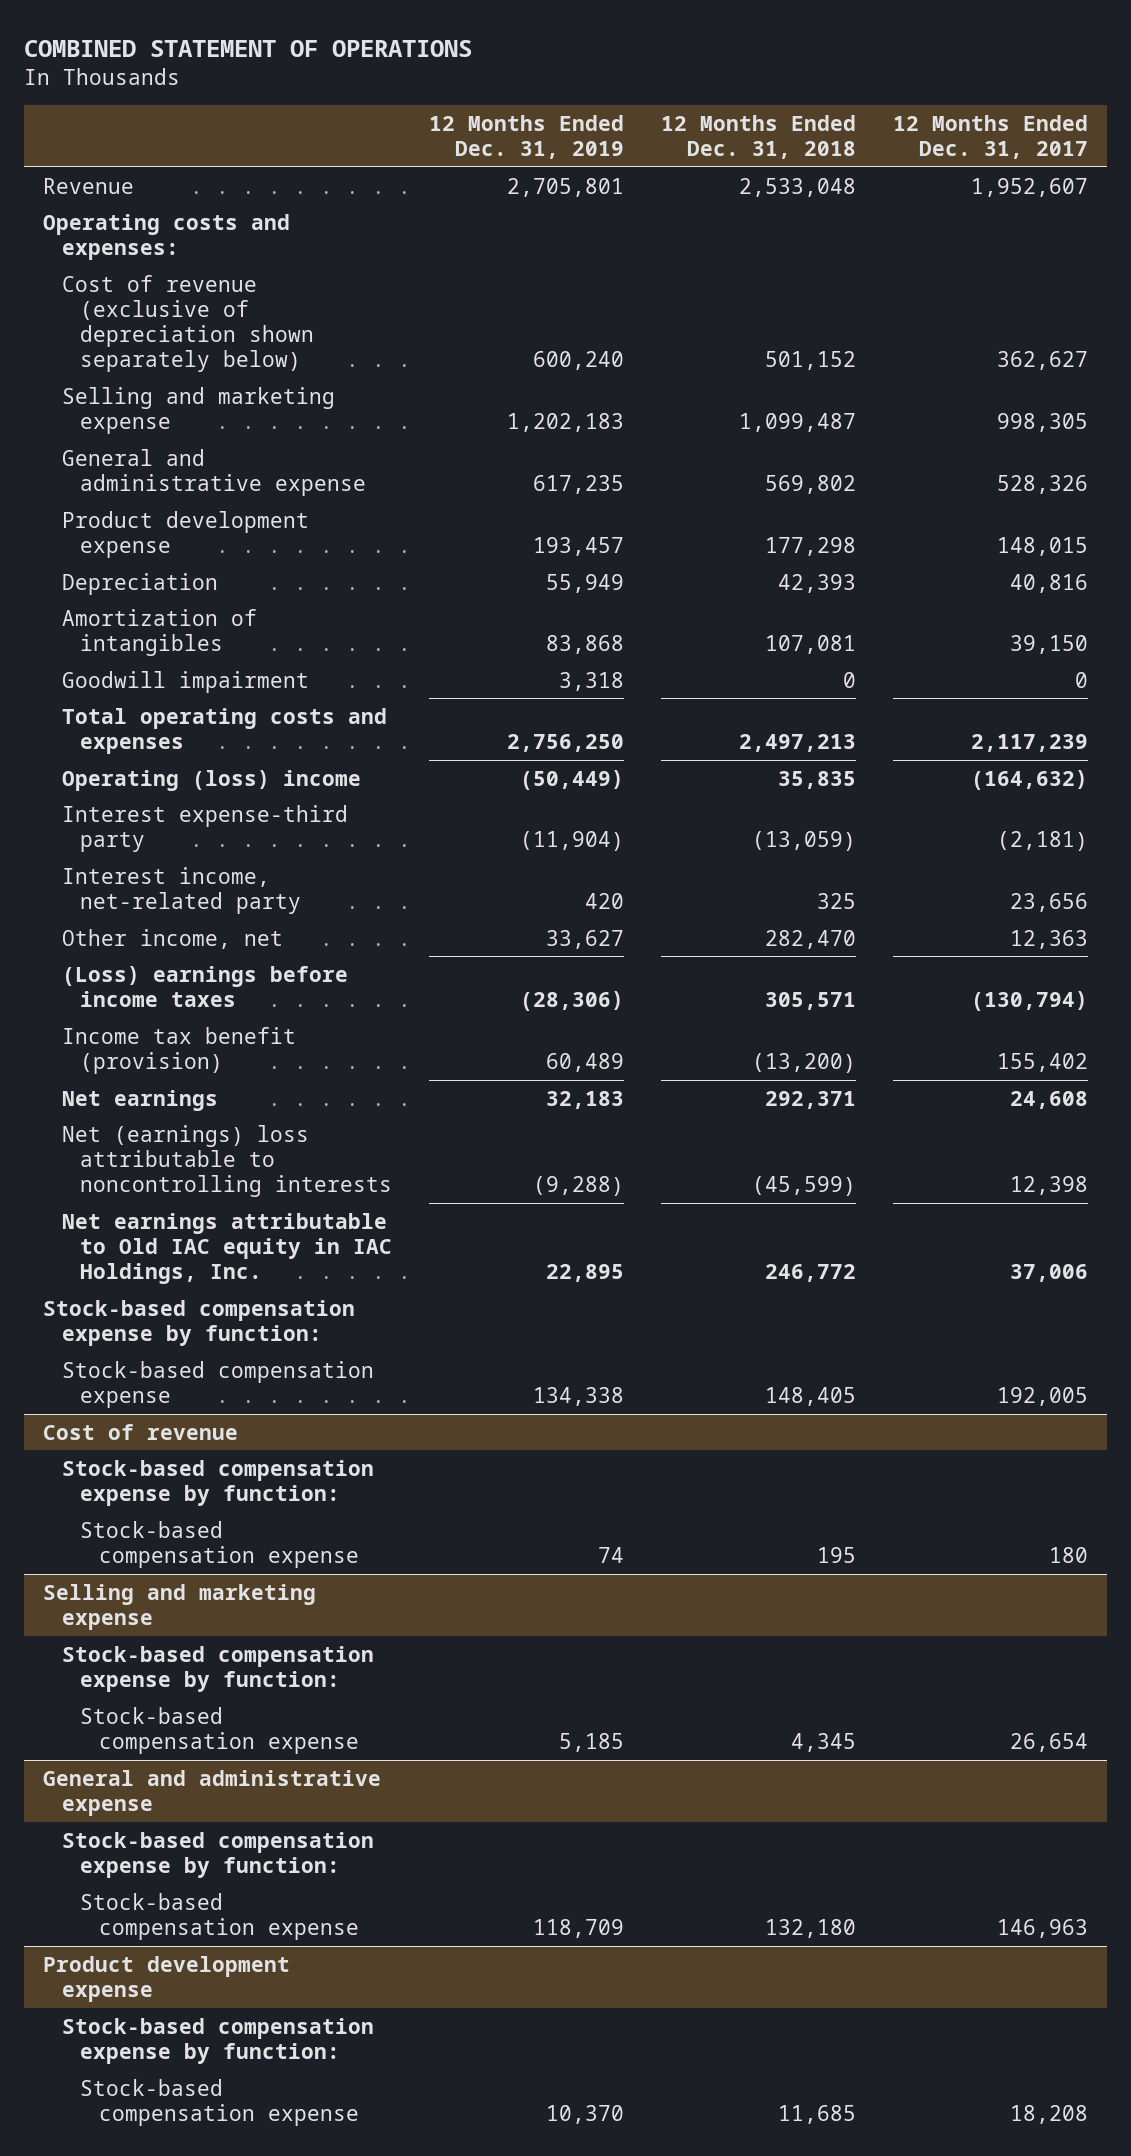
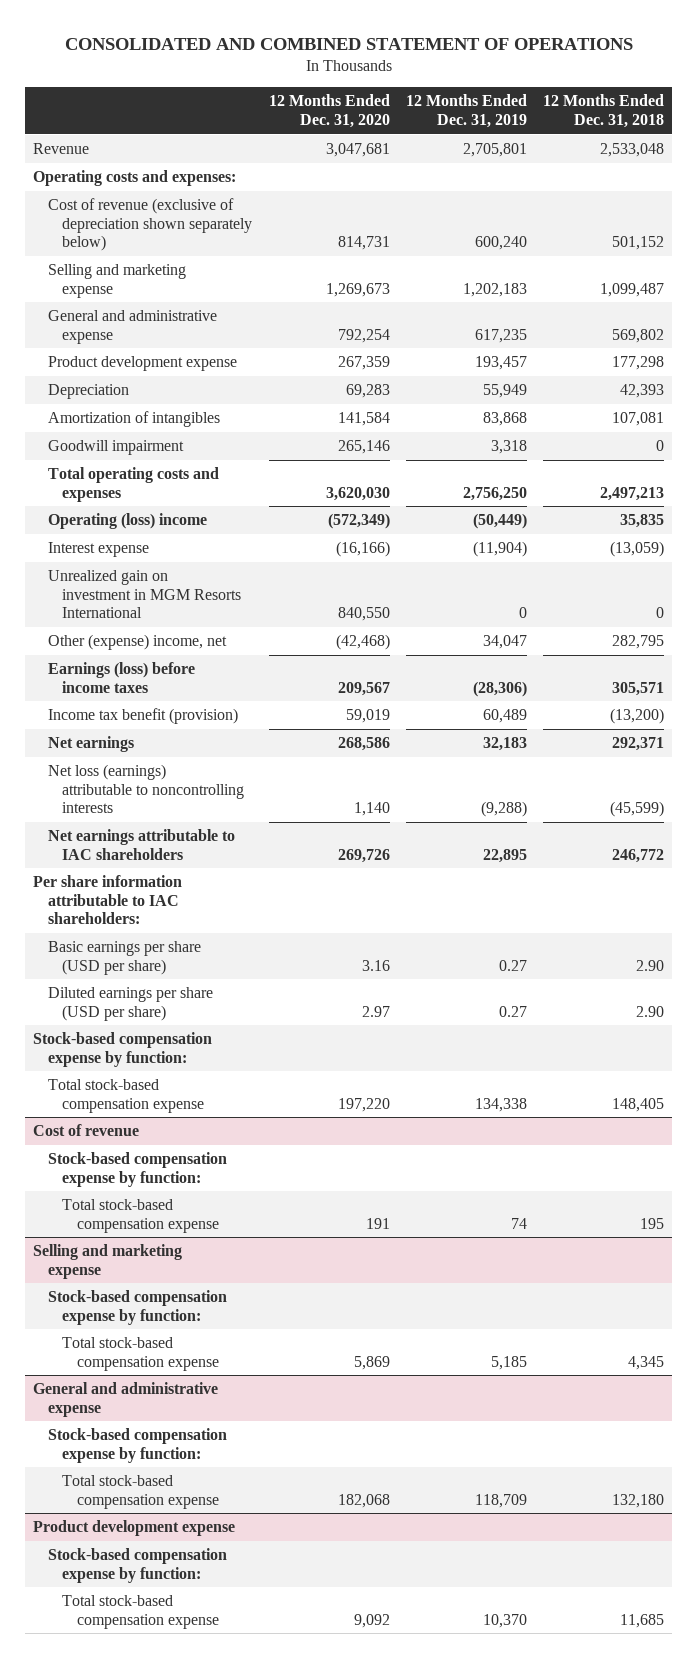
[24,39,473,57] COMBINED STATEMENT OF OPERATIONS -> [64,38,633,51] CONSOLIDATED AND COMBINED STATEMENT OF OPERATIONS
[893,115,1089,160] 12 Months Ended Dec. 31, 2017 -> none
none -> [268,94,390,129] 12 Months Ended Dec. 31, 2020
[61,866,302,914] Interest income, net-related party -> none
[61,804,348,852] Interest expense-third party -> [47,542,149,558] Interest expense
none -> [47,570,242,619] Unrealized gain on investment in MGM Resorts International
[61,928,283,949] Other income, net -> [47,634,227,651] Other (expense) income, net
[546,929,625,949] 33,627 -> [482,635,527,650] 34,047
[765,929,857,949] 282,470 -> [611,635,664,650] 282,795
[61,965,348,1007] (Loss) earnings before income taxes -> [47,662,195,693] Earnings (loss) before income taxes
[61,1124,393,1197] Net (earnings) loss attributable to noncontrolling interests -> [47,764,245,814] Net loss (earnings) attributable to noncontrolling interests
[61,1212,393,1284] Net earnings attributable to Old IAC equity in IAC Holdings, Inc. -> [47,829,235,860] Net earnings attributable to IAC shareholders
none -> [33,875,183,925] Per share information attributable to IAC shareholders:
none -> [47,941,201,975] Basic earnings per share (USD per share)
none -> [47,987,213,1021] Diluted earnings per share (USD per share)
[61,1360,374,1408] Stock-based compensation expense -> [47,1079,205,1113] Total stock-based compensation expense
[80,1520,360,1568] Stock-based compensation expense -> [62,1199,219,1233] Total stock-based compensation expense
[80,1706,360,1754] Stock-based compensation expense -> [62,1337,219,1371] Total stock-based compensation expense
[80,1892,360,1940] Stock-based compensation expense -> [62,1475,219,1509] Total stock-based compensation expense
[80,2078,360,2126] Stock-based compensation expense -> [62,1595,219,1629] Total stock-based compensation expense

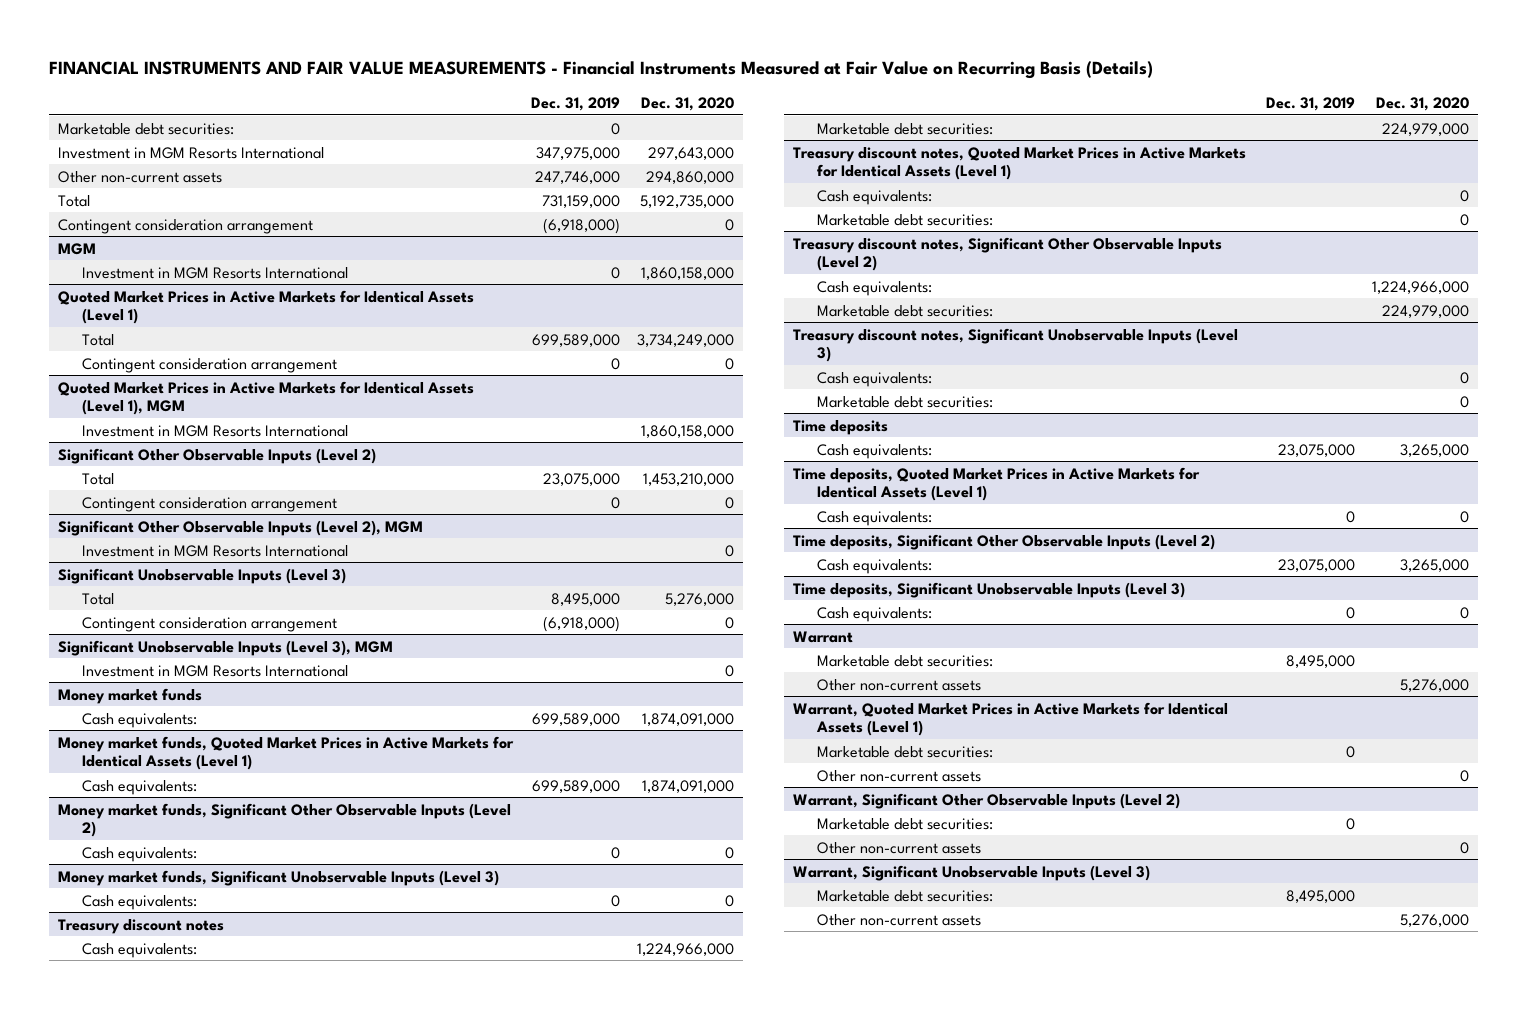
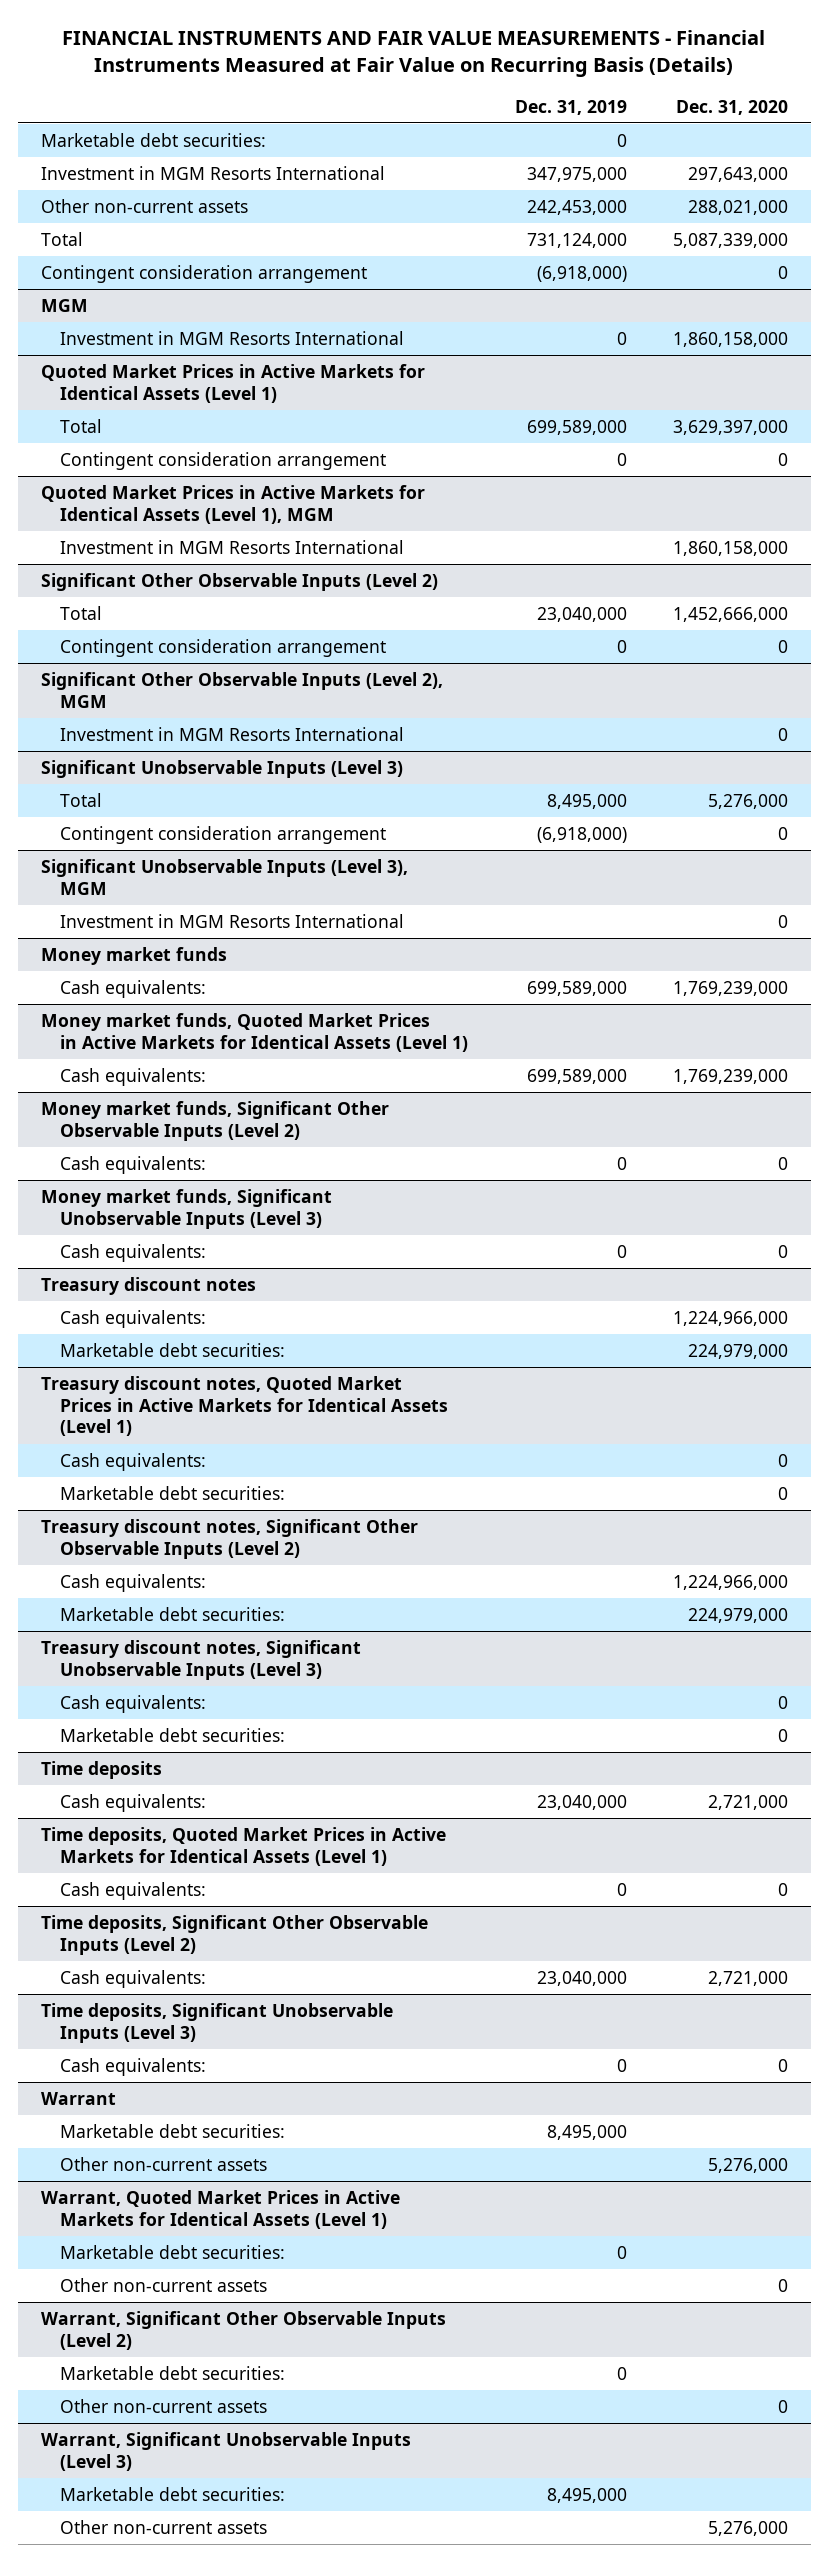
[534,170,620,184] 247,746,000 -> [526,199,627,215] 242,453,000
[646,170,735,184] 294,860,000 -> [687,199,788,215] 288,021,000
[541,194,620,208] 731,159,000 -> [526,232,627,248] 731,124,000
[640,194,735,208] 5,192,735,000 -> [672,232,788,248] 5,087,339,000
[637,333,735,347] 3,734,249,000 -> [672,419,788,435] 3,629,397,000
[542,472,620,486] 23,075,000 -> [536,606,627,622] 23,040,000
[643,472,735,486] 1,453,210,000 -> [672,606,788,622] 1,452,666,000
[642,712,735,726] 1,874,091,000 -> [672,980,788,996] 1,769,239,000
[642,779,735,793] 1,874,091,000 -> [672,1068,788,1084] 1,769,239,000
[1277,443,1355,457] 23,075,000 -> [536,1794,627,1810] 23,040,000
[1400,443,1470,457] 3,265,000 -> [707,1794,788,1810] 2,721,000
[1277,558,1355,572] 23,075,000 -> [536,1970,627,1986] 23,040,000
[1400,558,1470,572] 3,265,000 -> [707,1970,788,1986] 2,721,000

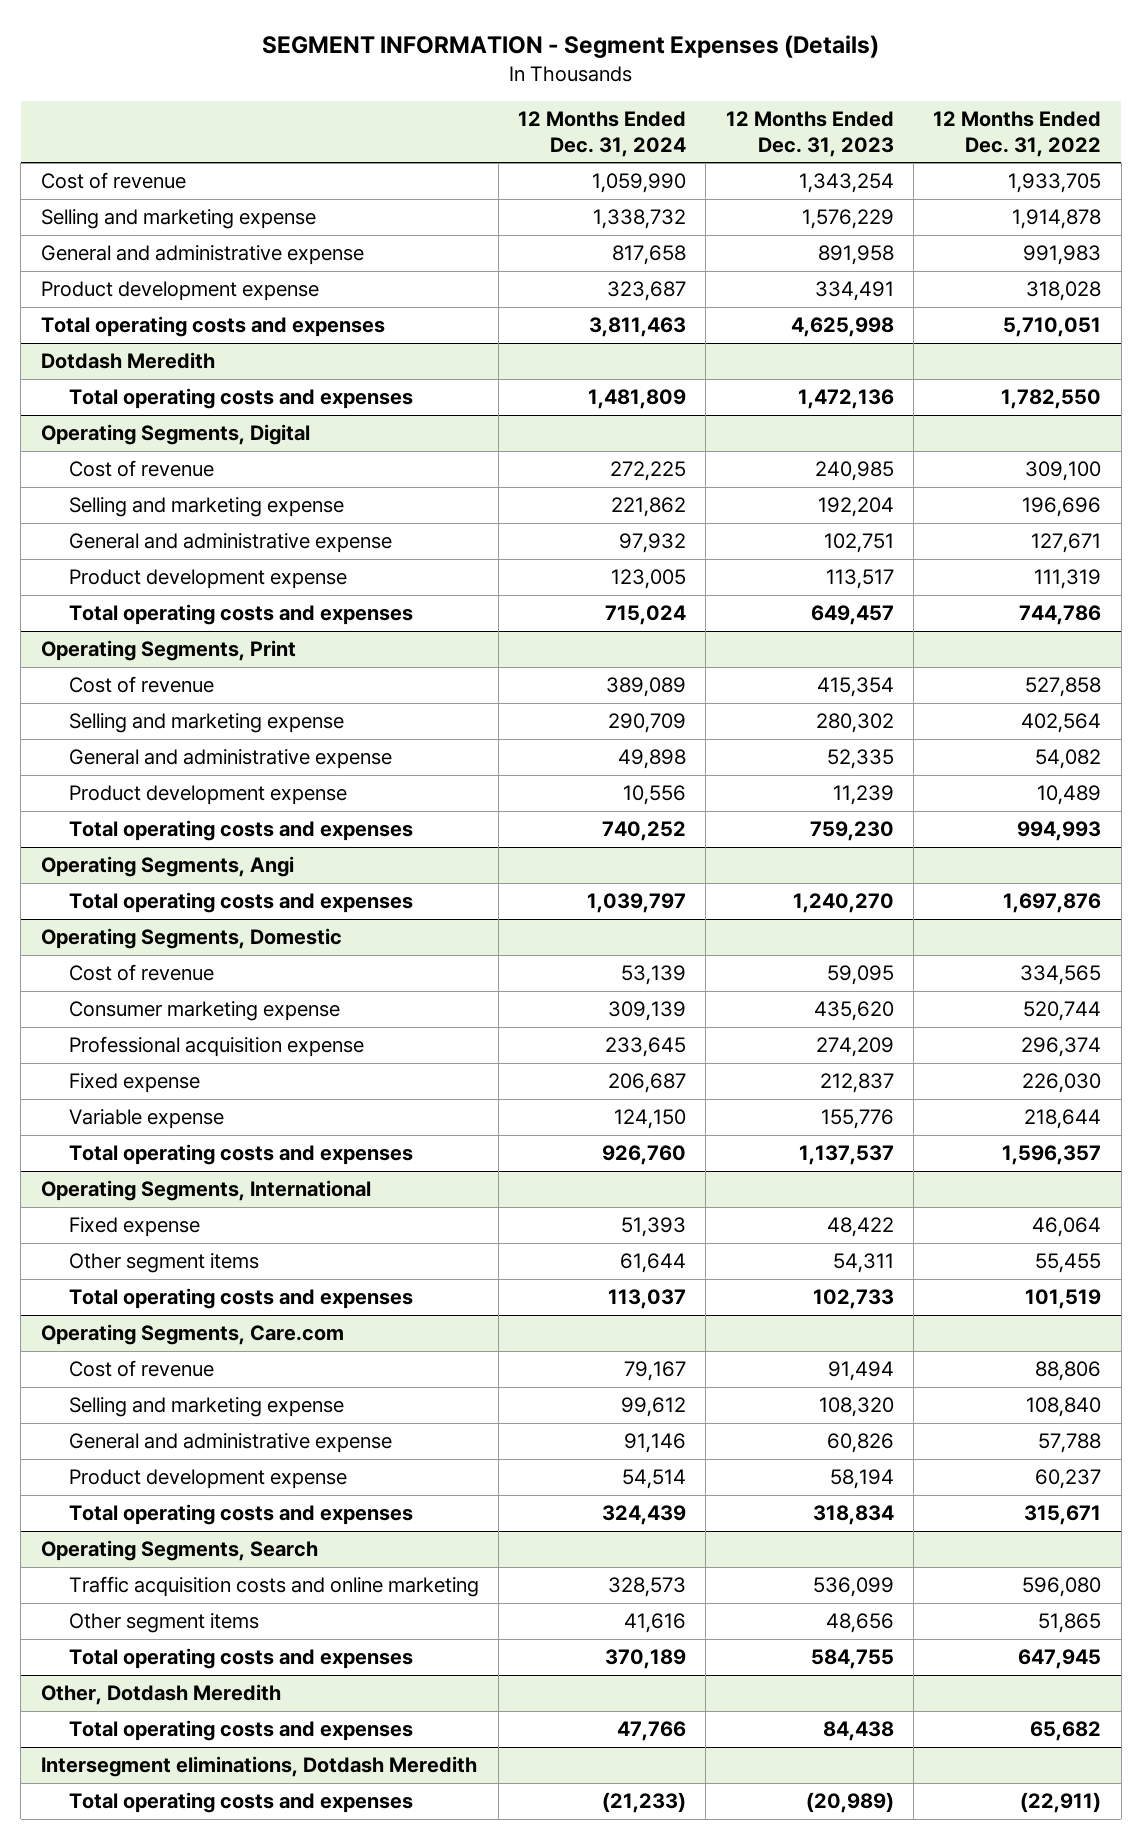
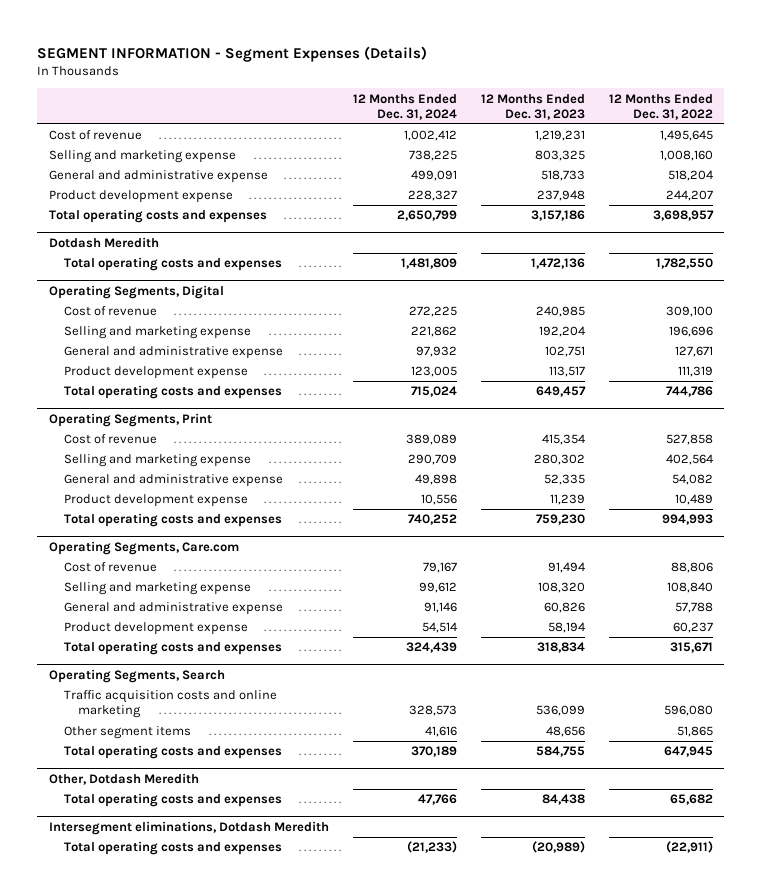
[592,173,687,194] 1,059,990 -> [404,130,458,142] 1,002,412
[798,173,894,194] 1,343,254 -> [534,130,585,142] 1,219,231
[1008,173,1102,194] 1,933,705 -> [659,130,713,142] 1,495,645
[593,209,687,230] 1,338,732 -> [409,150,458,162] 738,225
[801,209,894,230] 1,576,229 -> [534,150,585,162] 803,325
[1012,209,1102,230] 1,914,878 -> [659,150,713,162] 1,008,160
[612,245,687,266] 817,658 -> [411,170,458,182] 499,091
[817,245,894,266] 891,958 -> [540,170,585,182] 518,733
[1023,245,1102,266] 991,983 -> [667,170,713,182] 518,204
[607,281,687,302] 323,687 -> [408,190,458,202] 228,327
[814,281,894,302] 334,491 -> [536,190,585,202] 237,948
[1026,281,1102,302] 318,028 -> [665,190,713,202] 244,207
[589,317,687,338] 3,811,463 -> [397,210,458,222] 2,650,799
[790,317,894,338] 4,625,998 -> [530,210,585,222] 3,157,186
[1003,317,1102,338] 5,710,051 -> [652,210,714,222] 3,698,957
[40,856,294,878] Operating Segments, Angi -> none
[68,892,413,914] Total operating costs and expenses -> none
[40,928,342,950] Operating Segments, Domestic -> none
[68,964,214,982] Cost of revenue -> none
[68,1001,340,1022] Consumer marketing expense -> none
[68,1036,364,1058] Professional acquisition expense -> none
[68,1073,200,1094] Fixed expense -> none
[68,1109,224,1130] Variable expense -> none
[68,1144,413,1166] Total operating costs and expenses -> none
[40,1180,371,1202] Operating Segments, International -> none
[68,1217,200,1238] Fixed expense -> none
[68,1253,259,1274] Other segment items -> none
[68,1288,413,1310] Total operating costs and expenses -> none

